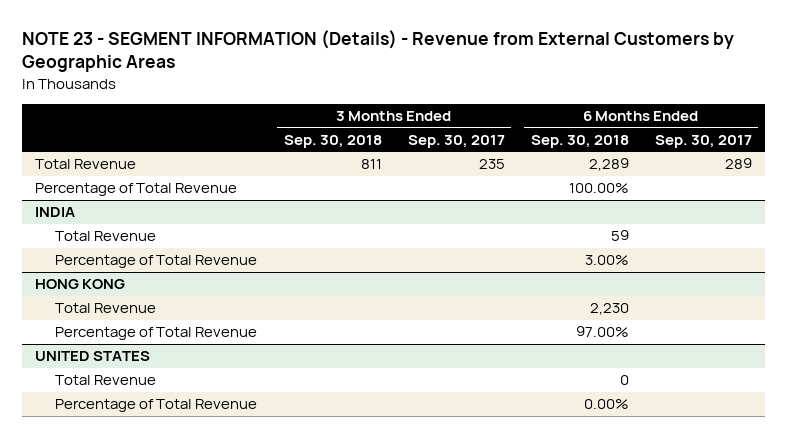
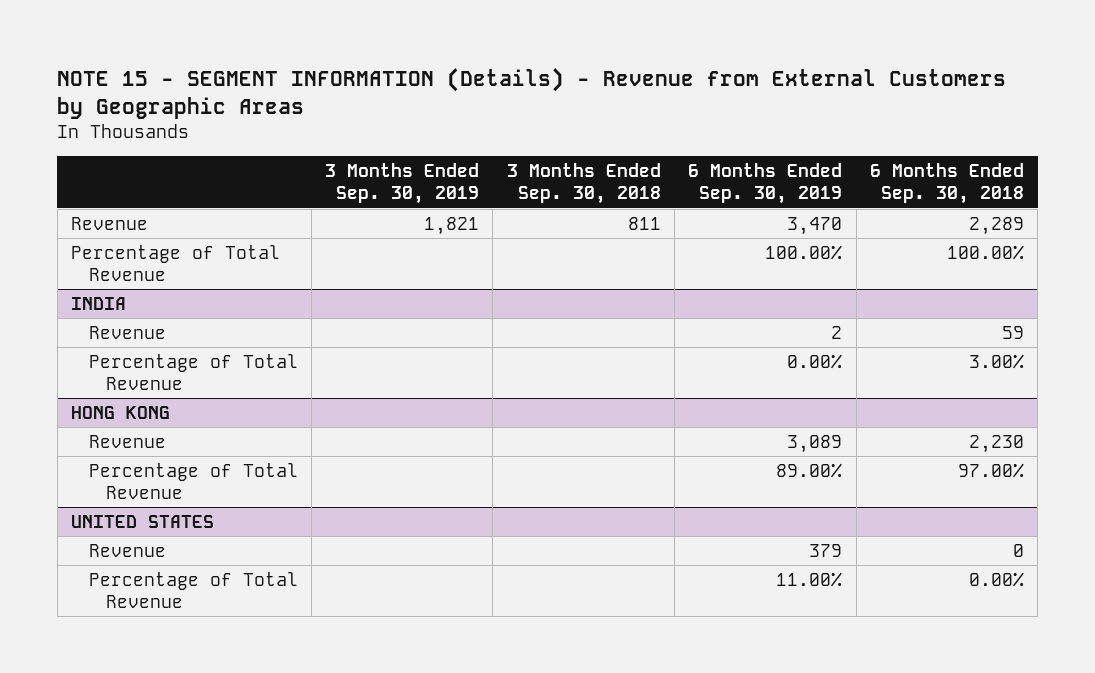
[21,29,734,73] NOTE 23 - SEGMENT INFORMATION (Details) - Revenue from External Customers by Geographic Areas -> [57,67,1007,119] NOTE 15 - SEGMENT INFORMATION (Details) - Revenue from External Customers by Geographic Areas
[407,134,505,148] Sep. 30, 2017 -> none
[654,134,752,148] Sep. 30, 2017 -> none
none -> [325,163,480,205] 3 Months Ended Sep. 30, 2019
none -> [688,163,843,205] 6 Months Ended Sep. 30, 2019
[34,159,136,170] Total Revenue -> [71,216,149,230] Revenue
[55,231,157,242] Total Revenue -> [88,325,166,339] Revenue
[55,303,157,314] Total Revenue -> [88,434,166,448] Revenue
[55,375,157,386] Total Revenue -> [88,543,166,557] Revenue

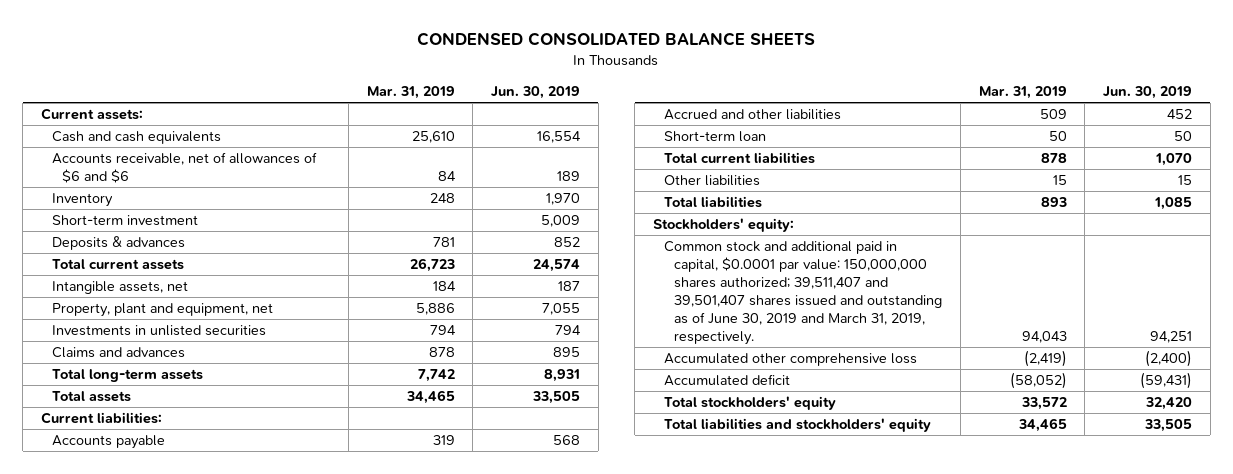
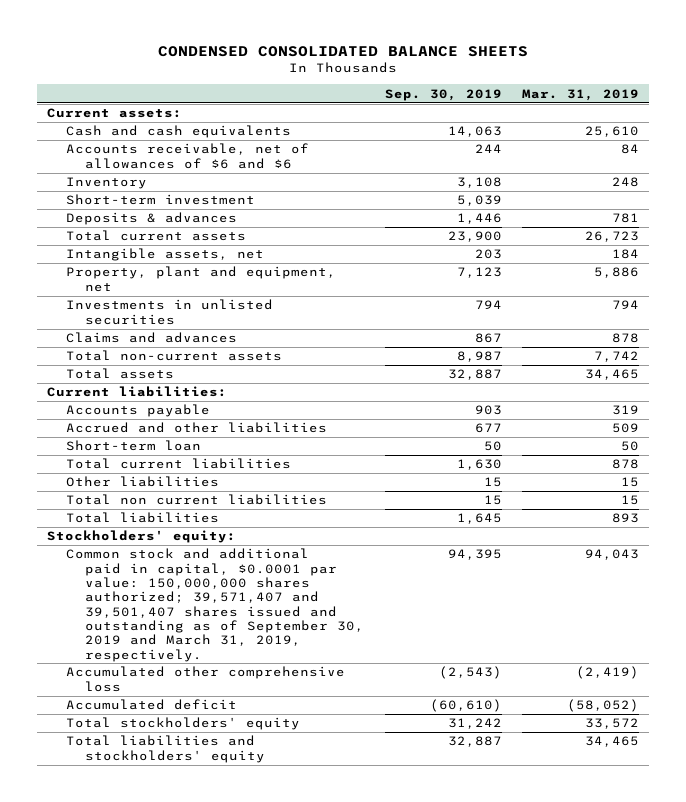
[490,86,580,100] Jun. 30, 2019 -> none
none -> [384,88,502,101] Sep. 30, 2019
[51,369,203,383] Total long-term assets -> [66,350,283,362] Total non-current assets
none -> [66,494,328,506] Total non current liabilities
[663,241,943,346] Common stock and additional paid in capital, $0.0001 par value: 150,000,000 shares authorized; 39,511,407 and 39,501,407 shares issued and outstanding as of June 30, 2019 and March 31, 2019, respectively. -> [66,548,365,662] Common stock and additional paid in capital, $0.0001 par value: 150,000,000 shares authorized; 39,571,407 and 39,501,407 shares issued and outstanding as of September 30, 2019 and March 31, 2019, respectively.

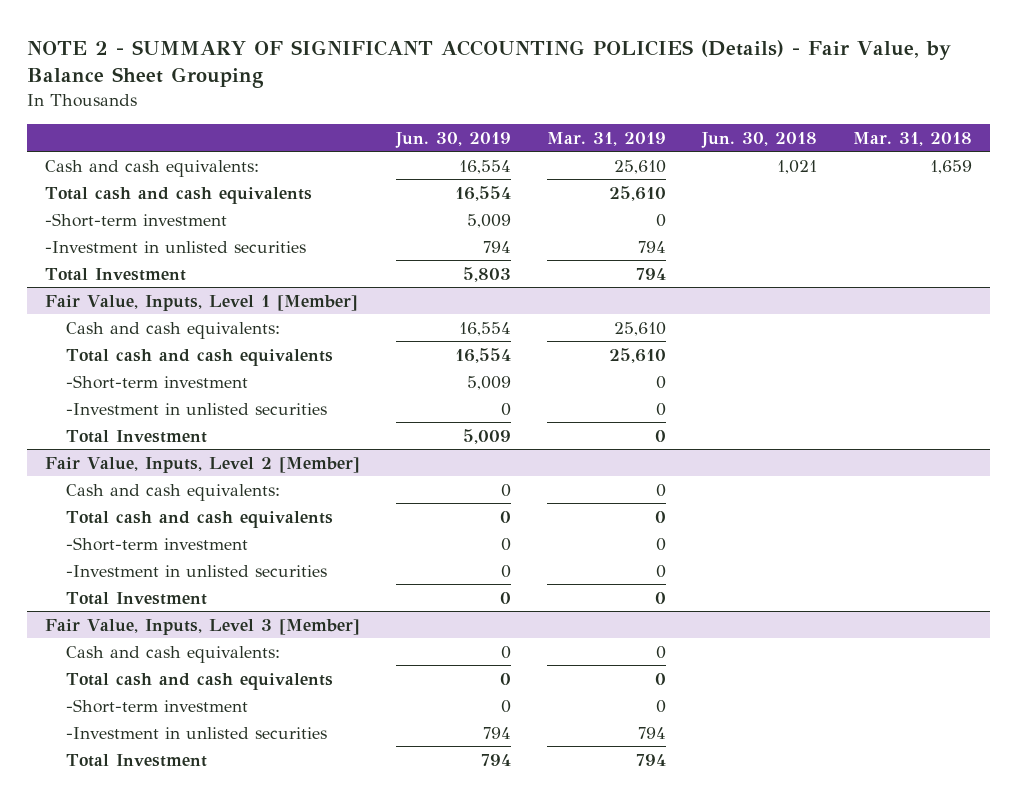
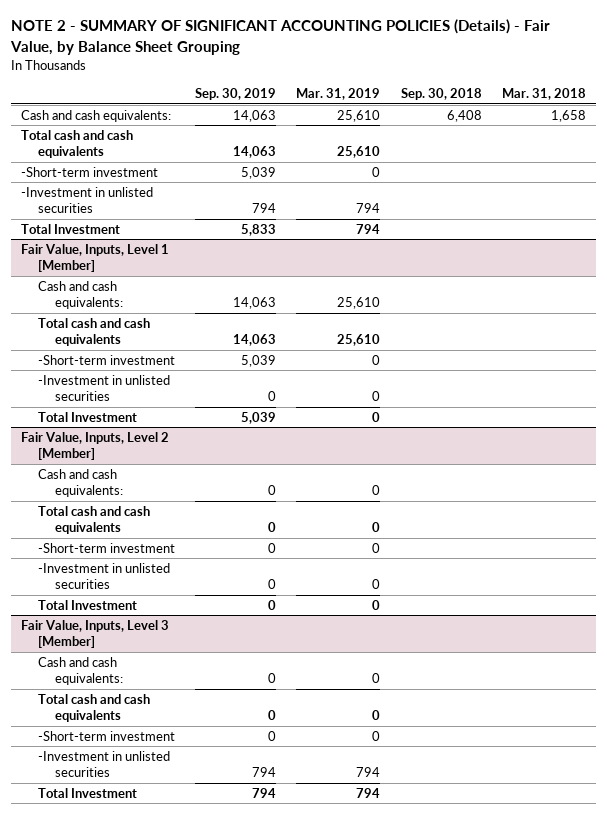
[395,131,512,148] Jun. 30, 2019 -> none
[700,131,817,148] Jun. 30, 2018 -> none
none -> [195,88,277,101] Sep. 30, 2019
none -> [400,88,482,101] Sep. 30, 2018
[929,159,972,174] 1,659 -> [550,109,586,122] 1,658

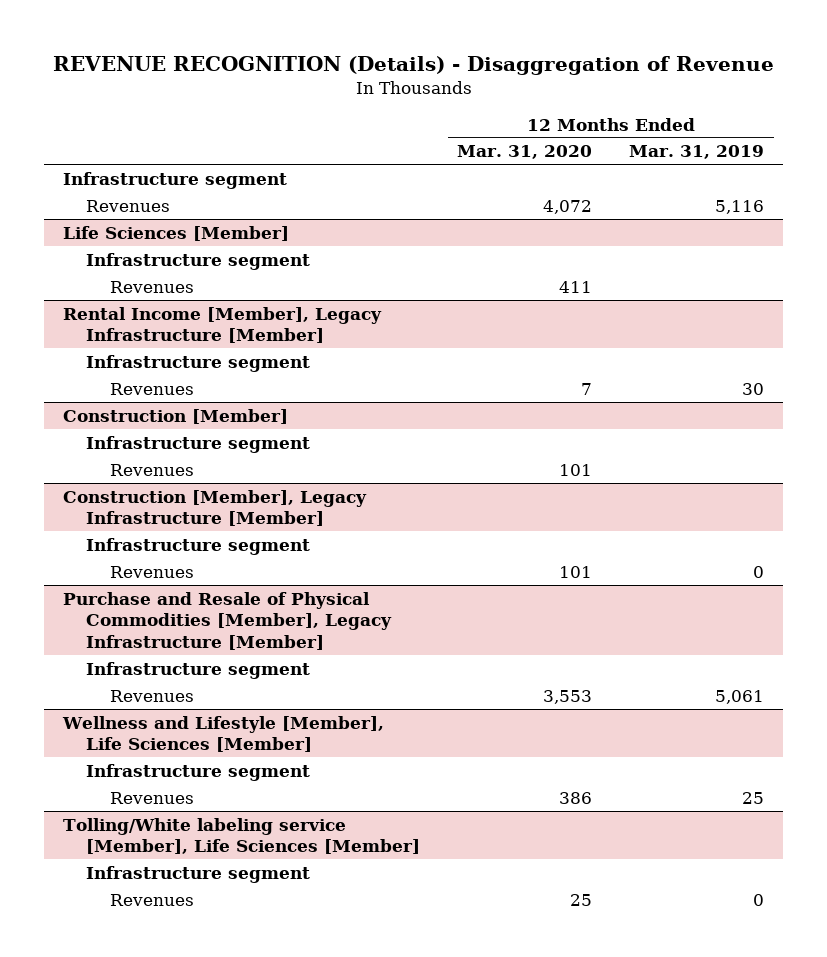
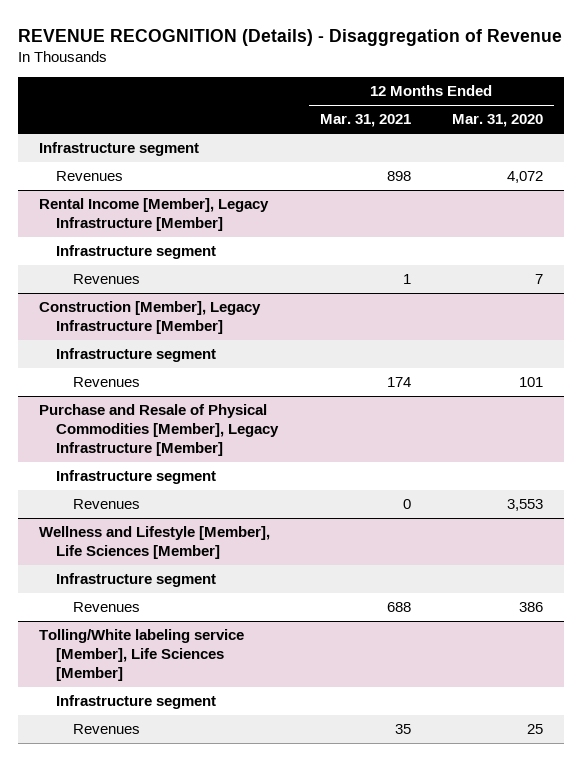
[629,145,765,160] Mar. 31, 2019 -> none
none -> [319,114,411,128] Mar. 31, 2021
[62,225,289,241] Life Sciences [Member] -> none
[86,252,311,270] Infrastructure segment -> none
[109,280,194,293] Revenues -> none
[62,408,288,424] Construction [Member] -> none
[86,435,311,453] Infrastructure segment -> none
[109,463,194,476] Revenues -> none

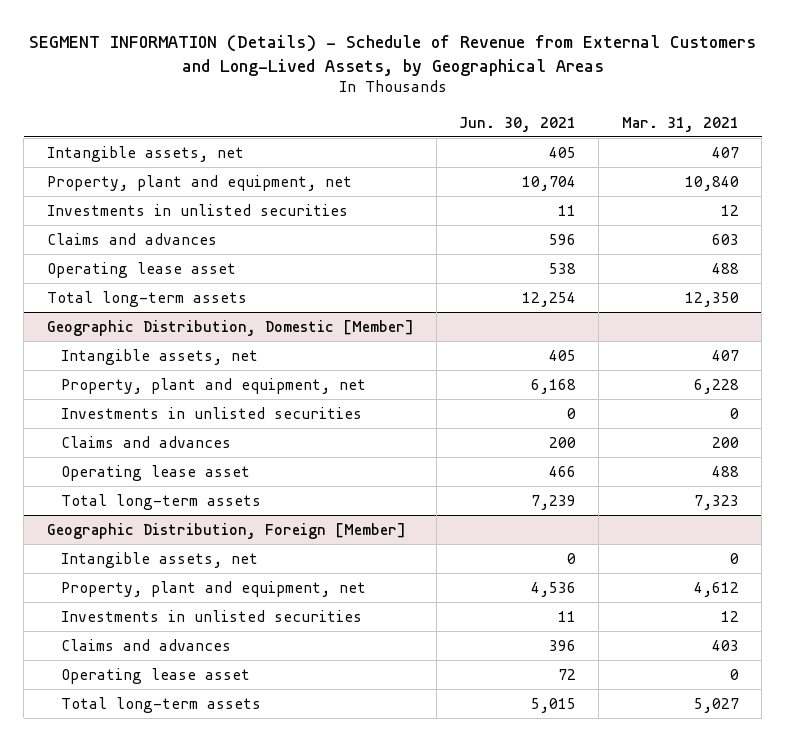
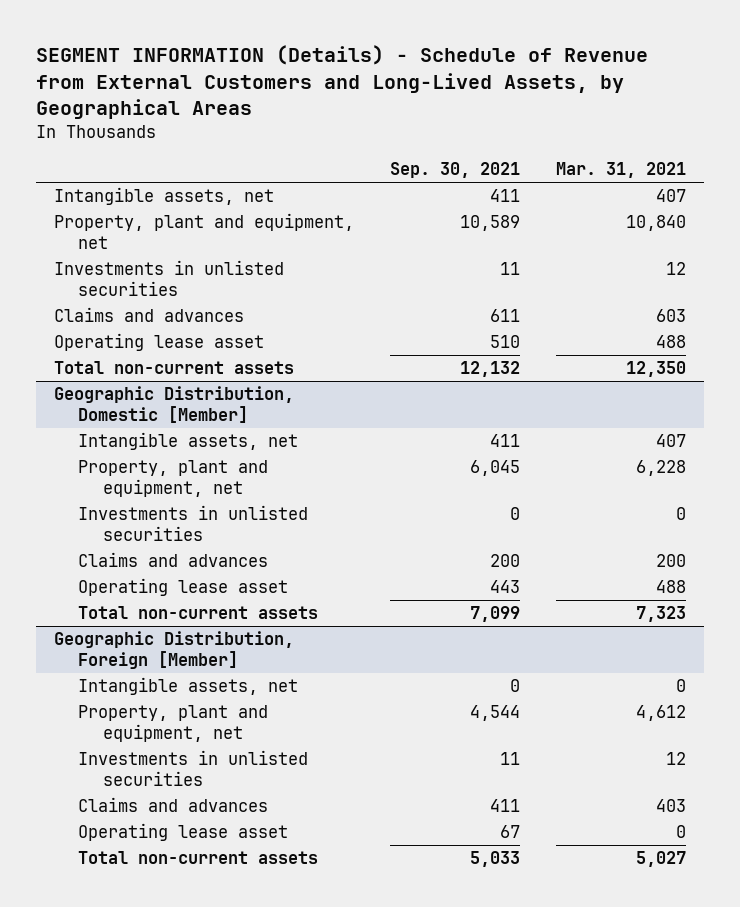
[459,116,577,132] Jun. 30, 2021 -> none
none -> [389,162,520,179] Sep. 30, 2021
[46,290,247,307] Total long-term assets -> [53,361,294,375] Total non-current assets
[61,493,262,510] Total long-term assets -> [78,606,319,620] Total non-current assets
[61,696,262,713] Total long-term assets -> [78,851,319,865] Total non-current assets

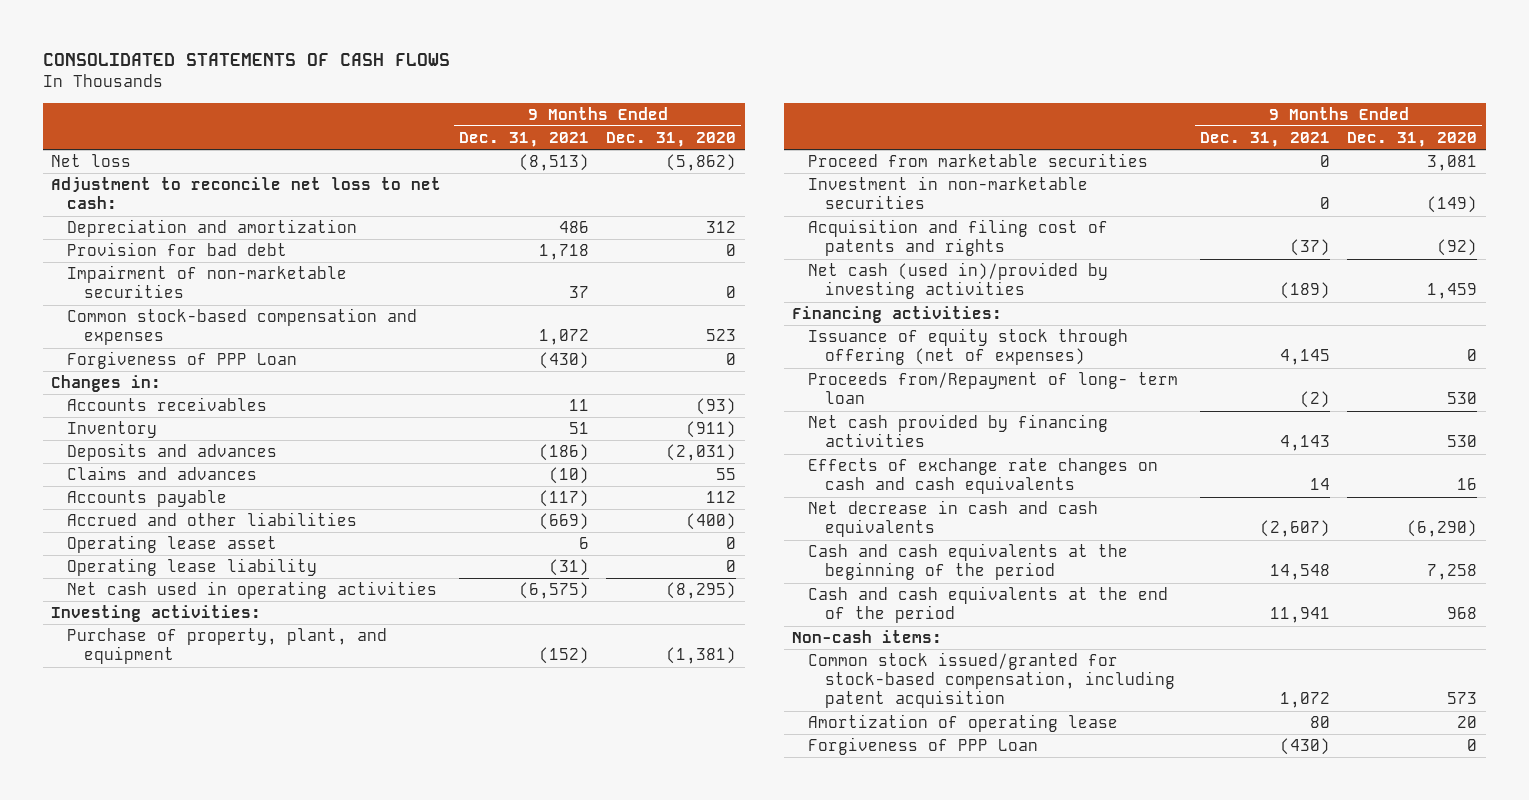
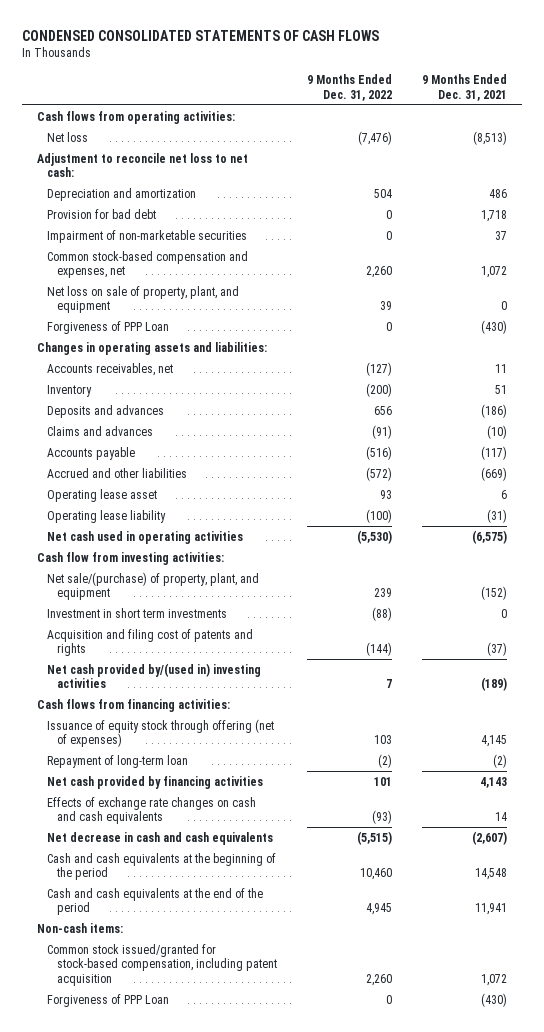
[42,53,450,67] CONSOLIDATED STATEMENTS OF CASH FLOWS -> [22,29,380,41] CONDENSED CONSOLIDATED STATEMENTS OF CASH FLOWS
[606,132,737,148] Dec. 31, 2020 -> none
none -> [307,74,393,101] 9 Months Ended Dec. 31, 2022
none -> [36,110,235,124] Cash flows from operating activities:
[67,308,418,346] Common stock-based compensation and expenses -> [47,250,249,279] Common stock-based compensation and expenses, net
none -> [47,285,240,314] Net loss on sale of property, plant, and equipment
[51,375,162,393] Changes in: -> [36,341,267,355] Changes in operating assets and liabilities:
[67,397,268,412] Accounts receivables -> [47,362,174,376] Accounts receivables, net
[808,153,1149,168] Proceed from marketable securities -> none
[808,176,1089,210] Investment in non-marketable securities -> none
[51,605,262,623] Investing activities: -> [36,551,224,565] Cash flow from investing activities:
[67,628,388,665] Purchase of property, plant, and equipment -> [47,571,260,601] Net sale/(purchase) of property, plant, and equipment
none -> [47,607,228,618] Investment in short term investments
[808,262,1109,300] Net cash (used in)/provided by investing activities -> [47,662,262,689] Net cash provided by/(used in) investing activities
[792,306,1003,324] Financing activities: -> [36,698,230,712] Cash flows from financing activities:
[808,372,1179,405] Proceeds from/Repayment of long- term loan -> [47,754,189,768] Repayment of long-term loan
[808,714,1119,733] Amortization of operating lease -> none

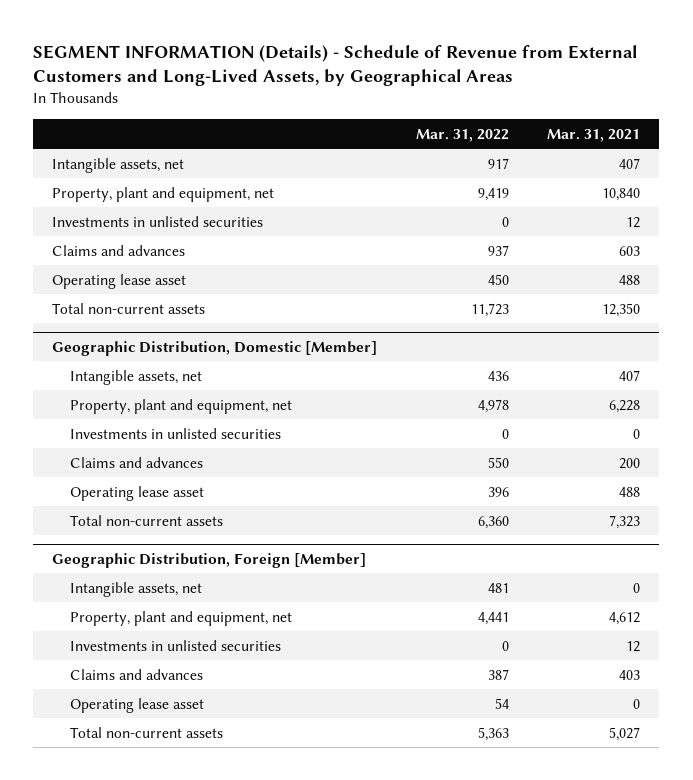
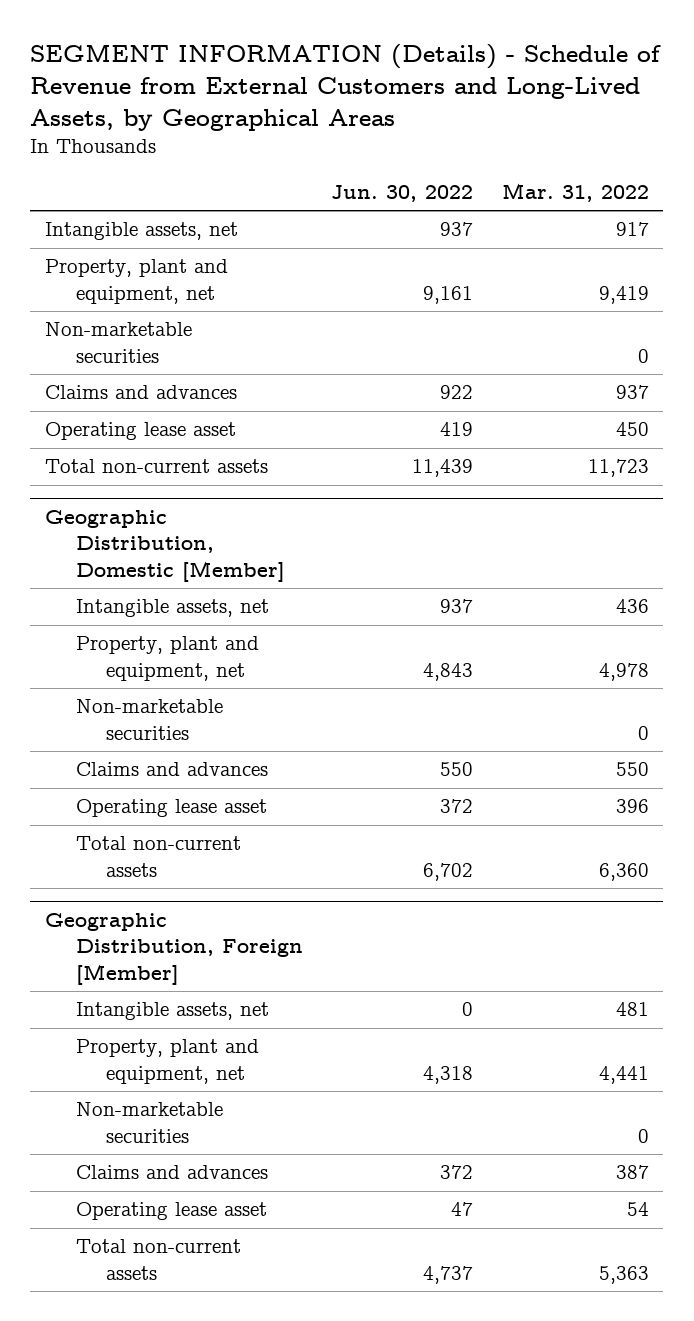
[547,128,641,142] Mar. 31, 2021 -> none
none -> [331,185,474,203] Jun. 30, 2022
[52,215,264,227] Investments in unlisted securities -> [44,322,192,363] Non-marketable securities
[70,427,282,439] Investments in unlisted securities -> [75,699,223,740] Non-marketable securities
[70,639,282,651] Investments in unlisted securities -> [75,1102,223,1143] Non-marketable securities

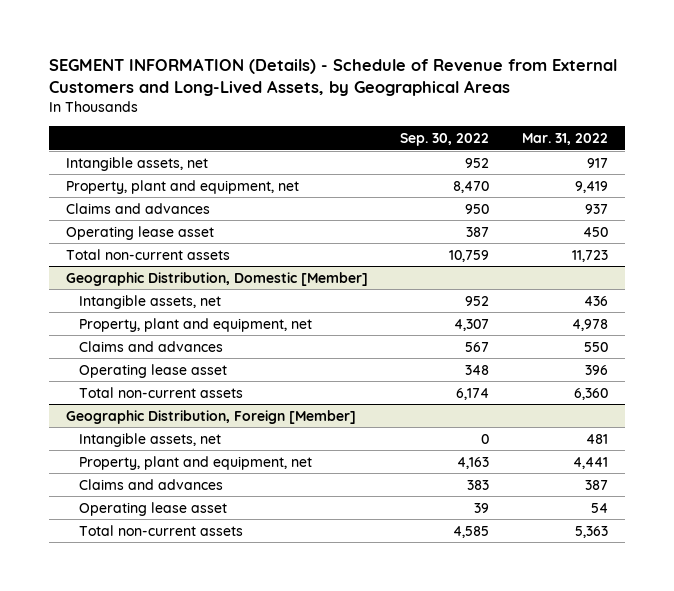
[331,185,474,203] Jun. 30, 2022 -> none
none -> [400,133,490,147] Sep. 30, 2022
[44,322,192,363] Non-marketable securities -> none
[75,699,223,740] Non-marketable securities -> none
[75,1102,223,1143] Non-marketable securities -> none

